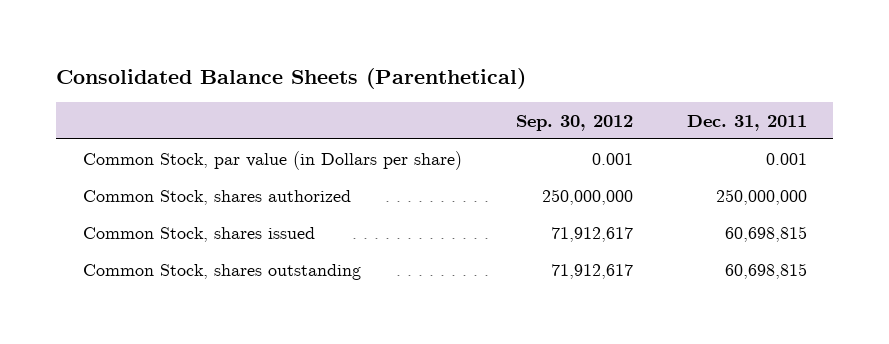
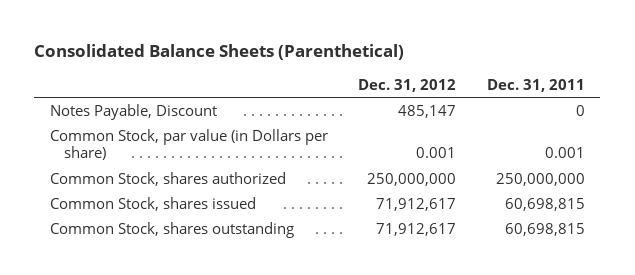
[515,114,633,131] Sep. 30, 2012 -> none
none -> [358,78,457,92] Dec. 31, 2012
none -> [49,103,217,120] Notes Payable, Discount

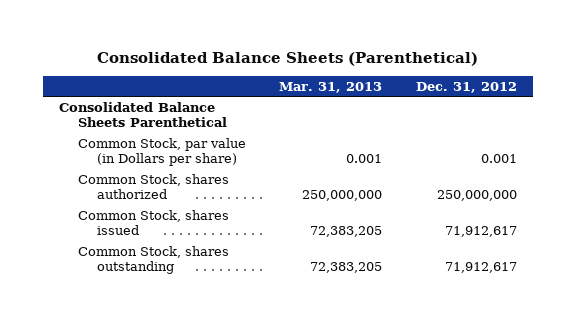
[486,78,585,92] Dec. 31, 2011 -> none
none -> [279,81,383,93] Mar. 31, 2013
[49,103,217,120] Notes Payable, Discount -> none
none -> [59,101,228,128] Consolidated Balance Sheets Parenthetical

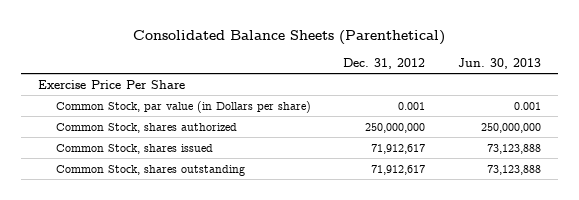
[279,81,383,93] Mar. 31, 2013 -> none
none -> [458,57,542,69] Jun. 30, 2013
[59,101,228,128] Consolidated Balance Sheets Parenthetical -> [37,79,185,89] Exercise Price Per Share

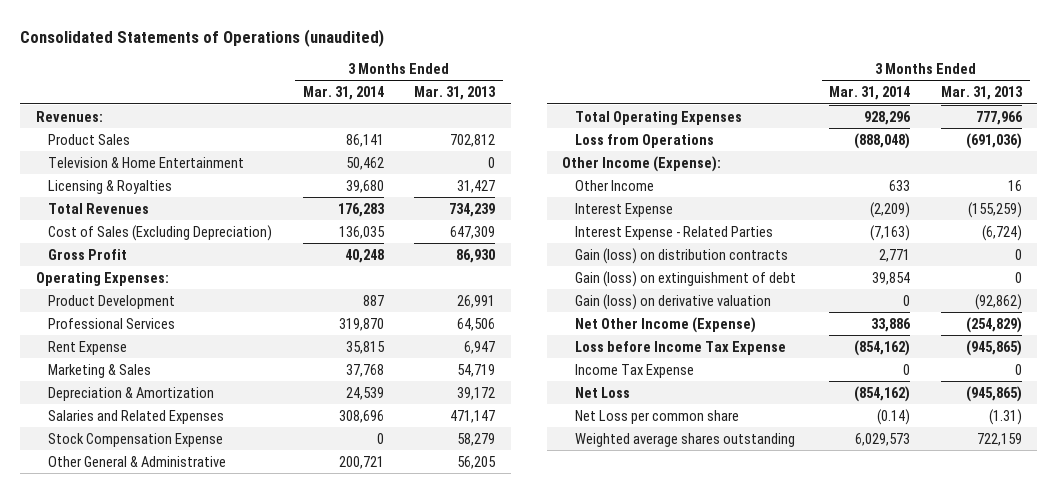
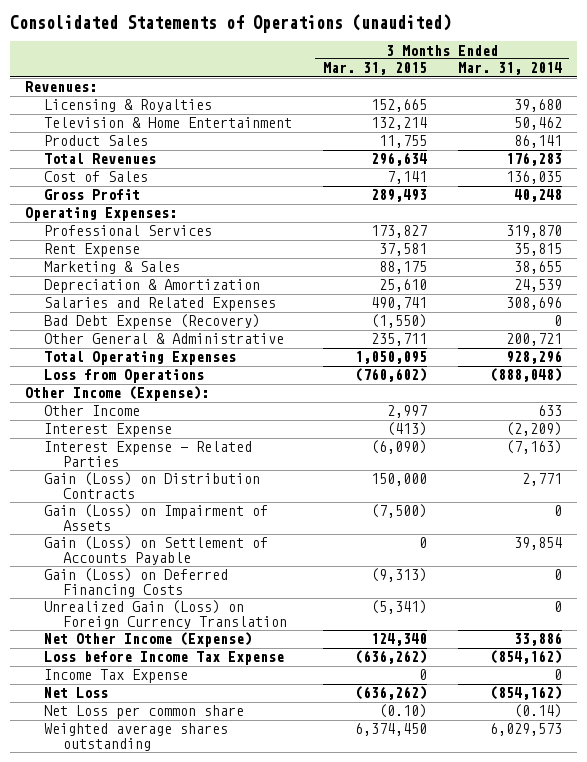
[414,86,497,101] Mar. 31, 2013 -> none
none -> [323,62,428,76] Mar. 31, 2015
[48,156,245,168] Television & Home Entertainment -> [44,117,293,129] Television & Home Entertainment
[48,133,131,145] Product Sales -> [44,135,149,147] Product Sales
[48,224,273,241] Cost of Sales (Excluding Depreciation) -> [44,171,149,183] Cost of Sales
[48,294,176,309] Product Development -> none
[345,363,384,377] 37,768 -> [513,261,562,275] 38,655
[48,432,224,447] Stock Compensation Expense -> none
none -> [44,314,261,330] Bad Debt Expense (Recovery)
[574,293,771,310] Gain (loss) on derivative valuation -> none
[574,247,788,264] Gain (loss) on distribution contracts -> [44,472,261,500] Gain (Loss) on Distribution Contracts
none -> [44,504,269,532] Gain (Loss) on Impairment of Assets
[574,270,796,287] Gain (loss) on extinguishment of debt -> [44,536,269,566] Gain (Loss) on Settlement of Accounts Payable
none -> [44,568,229,598] Gain (Loss) on Deferred Financing Costs
none -> [44,600,288,630] Unrealized Gain (Loss) on Foreign Currency Translation

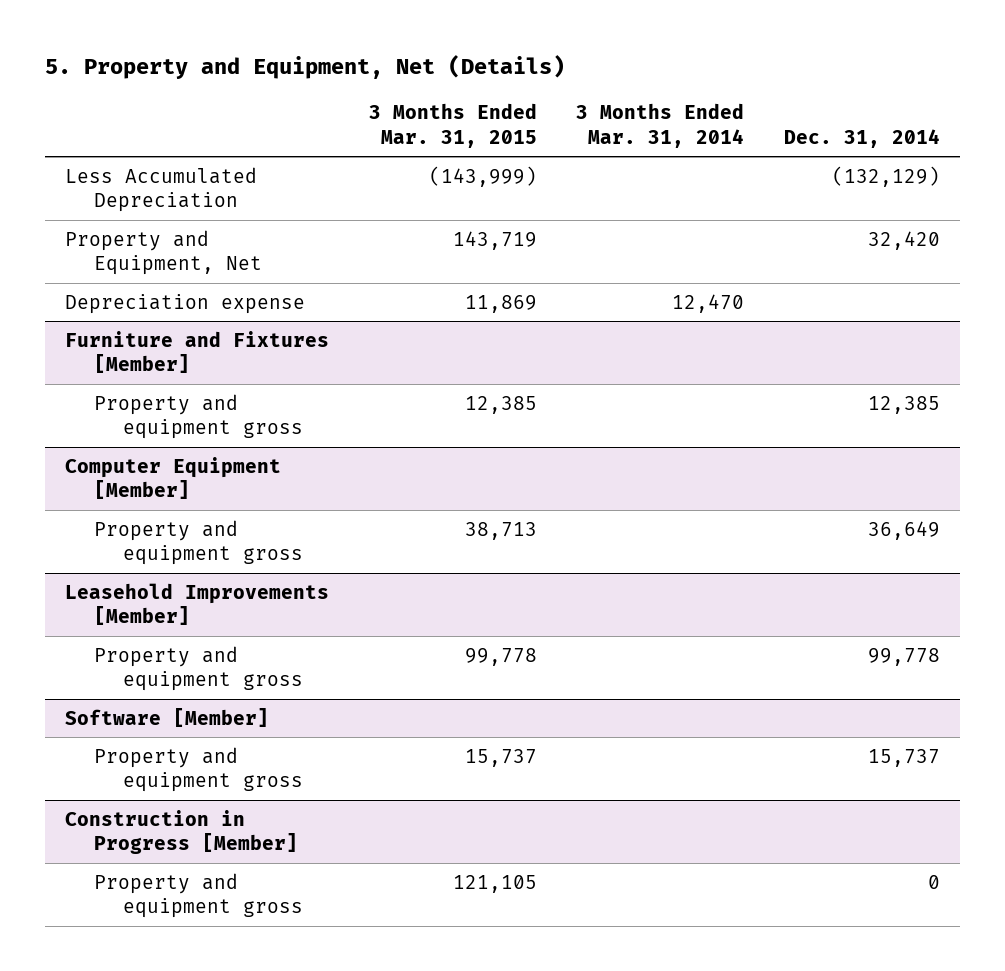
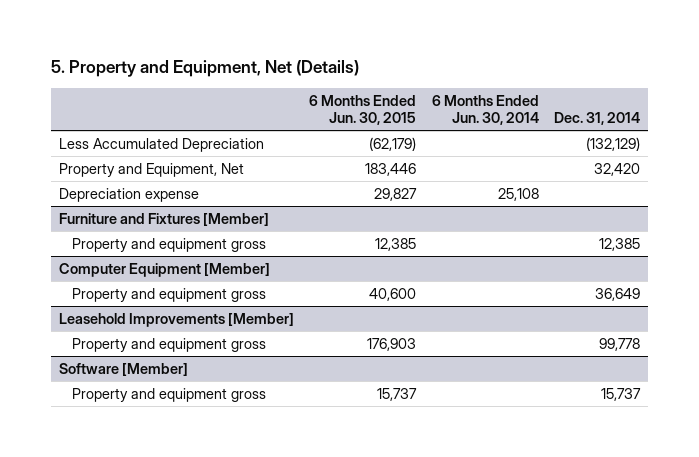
[368,103,537,148] 3 Months Ended Mar. 31, 2015 -> none
[576,103,745,148] 3 Months Ended Mar. 31, 2014 -> none
none -> [309,95,417,126] 6 Months Ended Jun. 30, 2015
none -> [431,95,539,126] 6 Months Ended Jun. 30, 2014
[64,809,298,855] Construction in Progress [Member] -> none
[93,872,303,919] Property and equipment gross -> none

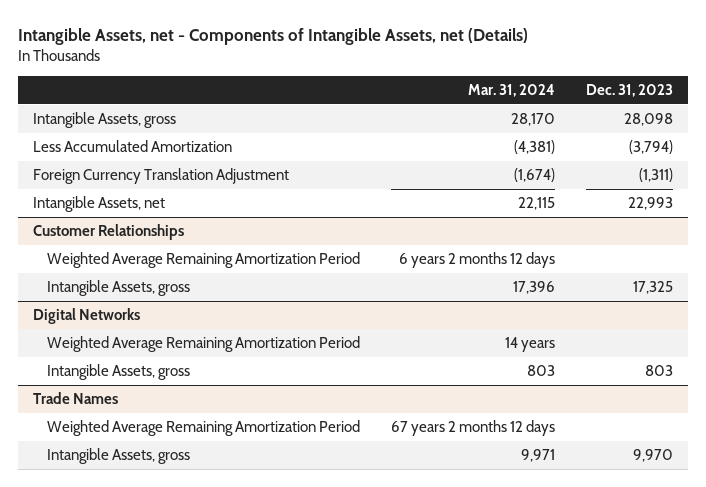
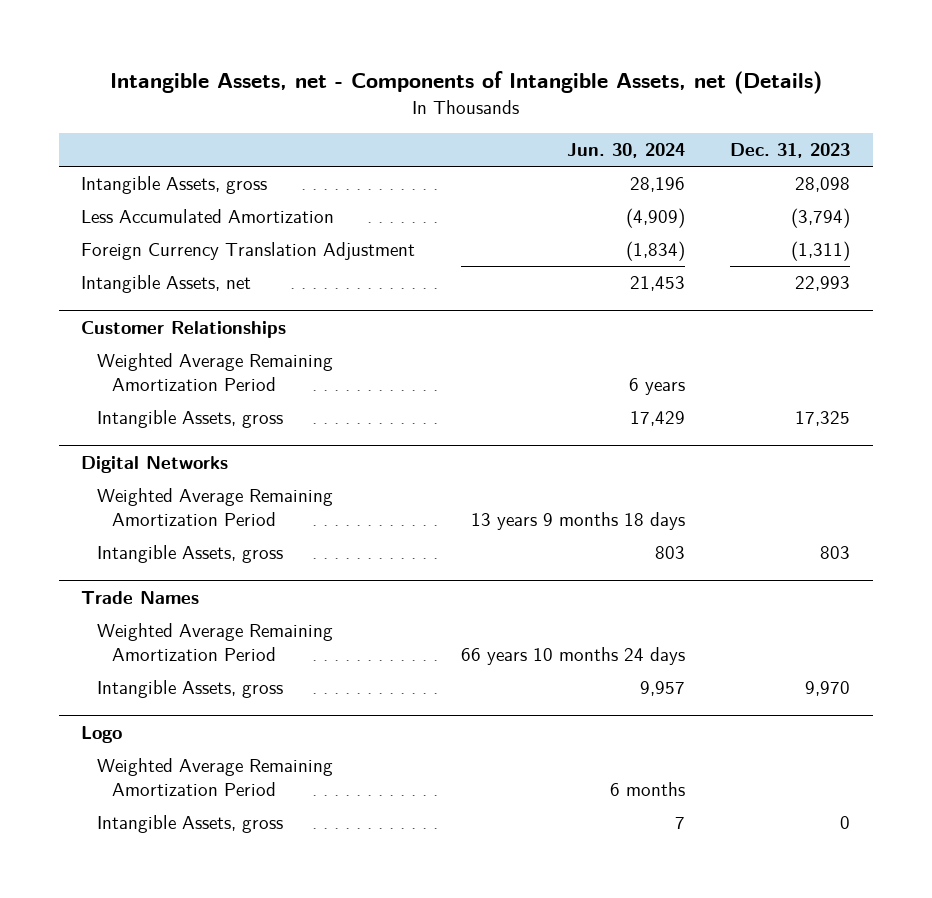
[467,84,555,98] Mar. 31, 2024 -> none
none -> [566,143,685,159] Jun. 30, 2024
none -> [81,726,123,744] Logo
none -> [96,758,333,796] Weighted Average Remaining Amortization Period
none -> [96,815,283,834] Intangible Assets, gross

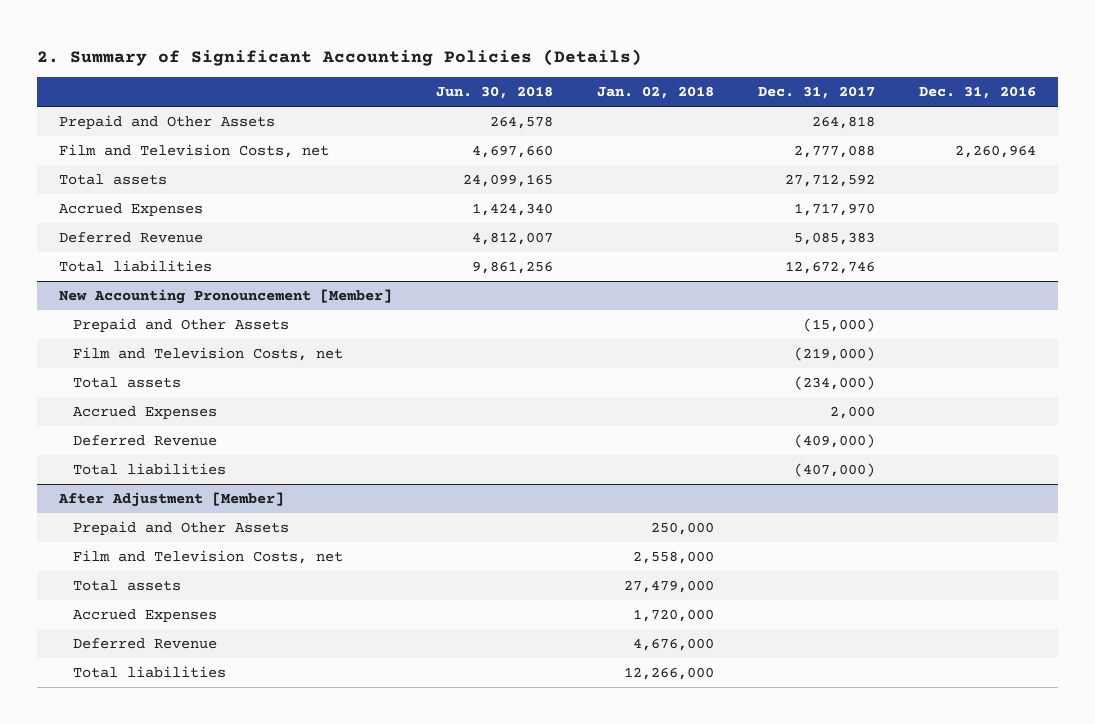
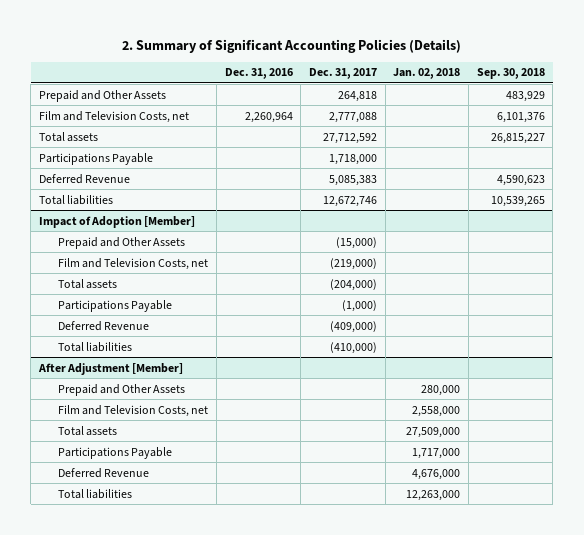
[436,86,554,100] Jun. 30, 2018 -> none
none -> [476,68,545,80] Sep. 30, 2018
[59,203,204,217] Accrued Expenses -> none
none -> [39,152,154,165] Participations Payable
[59,289,393,305] New Accounting Pronouncement [Member] -> [39,215,196,228] Impact of Adoption [Member]
[73,406,218,420] Accrued Expenses -> none
[793,376,875,391] (234,000) -> [329,278,377,291] (204,000)
none -> [58,299,173,312] Participations Payable
[793,463,875,478] (407,000) -> [329,341,377,354] (410,000)
[651,522,715,536] 250,000 -> [421,384,461,396] 280,000
[73,609,218,623] Accrued Expenses -> none
[624,580,715,594] 27,479,000 -> [406,426,461,438] 27,509,000
none -> [58,446,173,459] Participations Payable
[624,667,715,681] 12,266,000 -> [406,489,461,501] 12,263,000

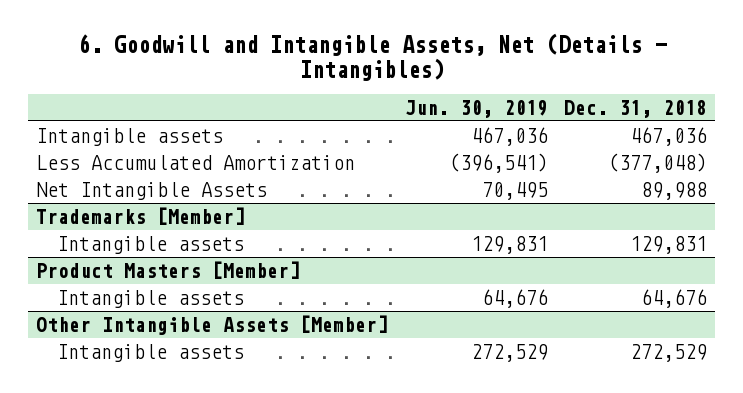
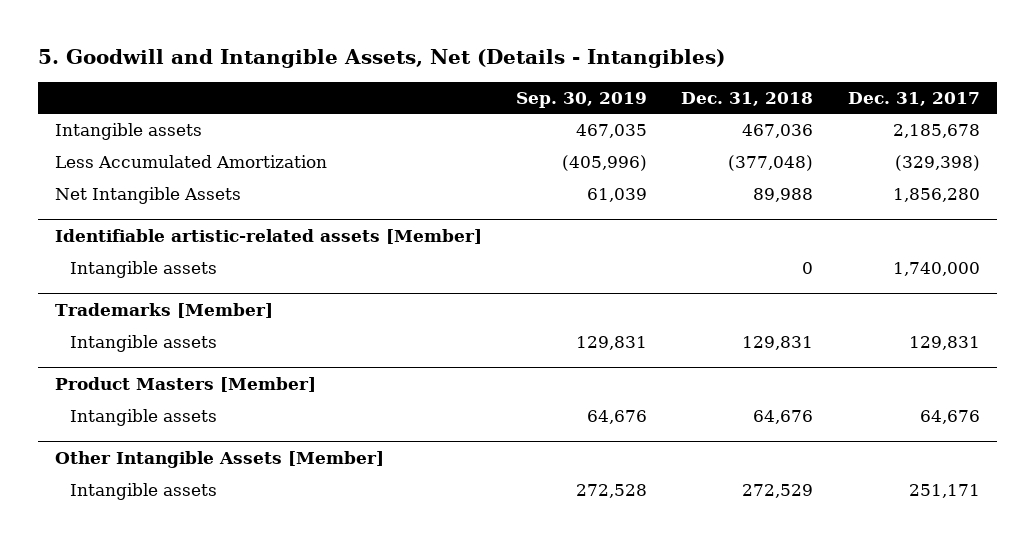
[77,32,667,81] 6. Goodwill and Intangible Assets, Net (Details - Intangibles) -> [37,49,725,69] 5. Goodwill and Intangible Assets, Net (Details - Intangibles)
[404,99,548,118] Jun. 30, 2019 -> none
none -> [516,91,648,108] Sep. 30, 2019
none -> [847,91,980,106] Dec. 31, 2017
none -> [54,229,482,245] Identifiable artistic-related assets [Member]
none -> [70,261,218,279] Intangible assets

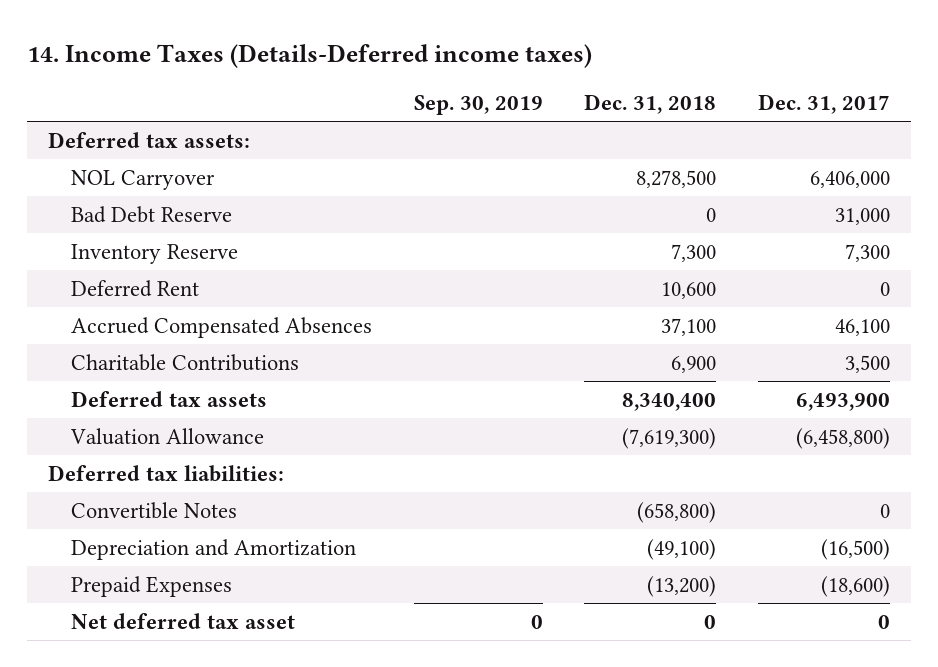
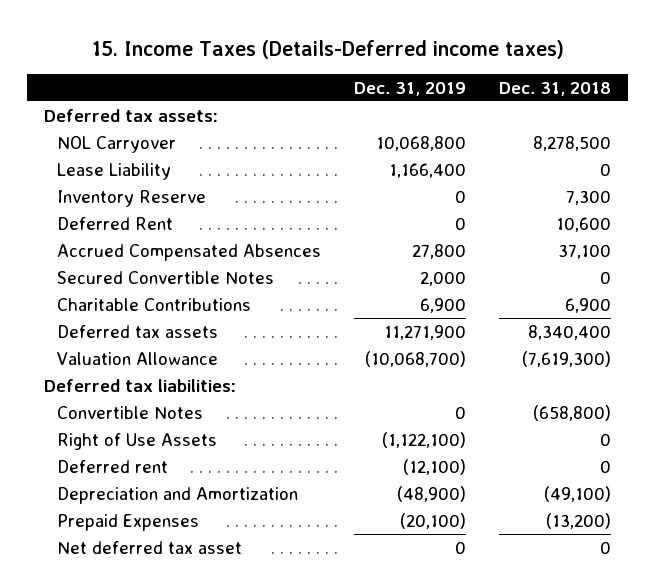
[27,43,593,68] 14. Income Taxes (Details-Deferred income taxes) -> [91,39,564,59] 15. Income Taxes (Details-Deferred income taxes)
[413,94,543,115] Sep. 30, 2019 -> none
[757,93,890,114] Dec. 31, 2017 -> none
none -> [354,81,467,96] Dec. 31, 2019
[71,205,233,223] Bad Debt Reserve -> none
none -> [57,162,172,180] Lease Liability
none -> [57,270,275,284] Secured Convertible Notes
none -> [57,432,218,450] Right of Use Assets
none -> [57,459,169,473] Deferred rent

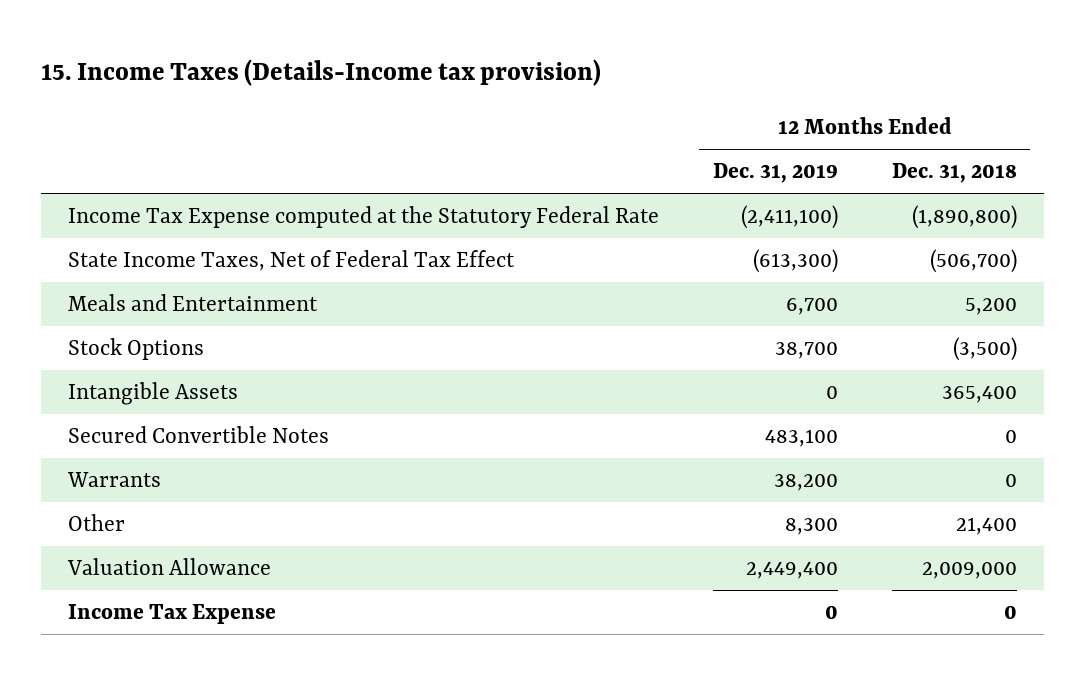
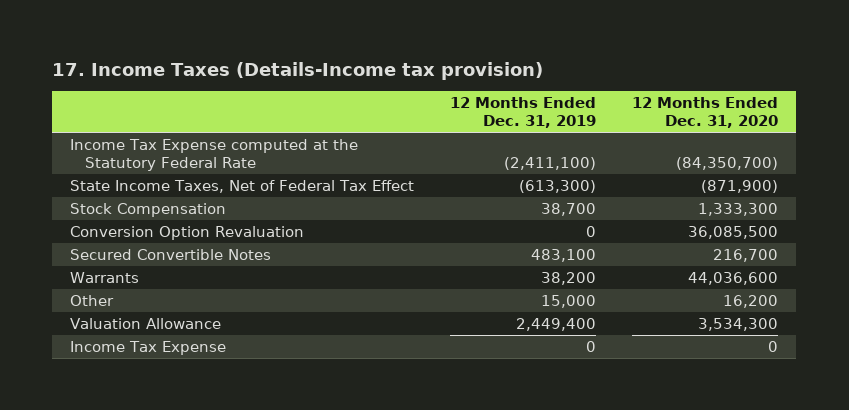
[41,59,602,87] 15. Income Taxes (Details-Income tax provision) -> [52,61,544,80] 17. Income Taxes (Details-Income tax provision)
[891,163,1017,184] Dec. 31, 2018 -> none
none -> [632,97,779,129] 12 Months Ended Dec. 31, 2020
[68,294,319,312] Meals and Entertainment -> none
[68,382,239,406] Intangible Assets -> none
[68,338,205,361] Stock Options -> [70,203,227,218] Stock Compensation
none -> [70,226,305,241] Conversion Option Revaluation
[784,518,838,536] 8,300 -> [541,295,597,309] 15,000

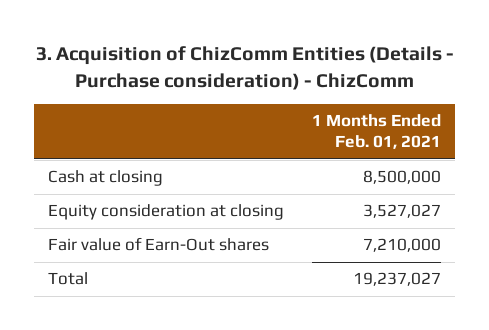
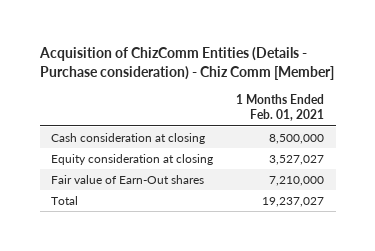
[35,46,454,90] 3. Acquisition of ChizComm Entities (Details - Purchase consideration) - ChizComm -> [38,47,334,80] Acquisition of ChizComm Entities (Details - Purchase consideration) - Chiz Comm [Member]
[48,170,164,187] Cash at closing -> [51,133,206,145] Cash consideration at closing

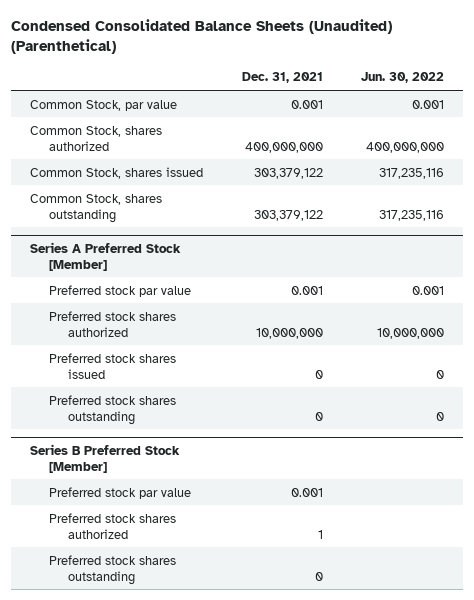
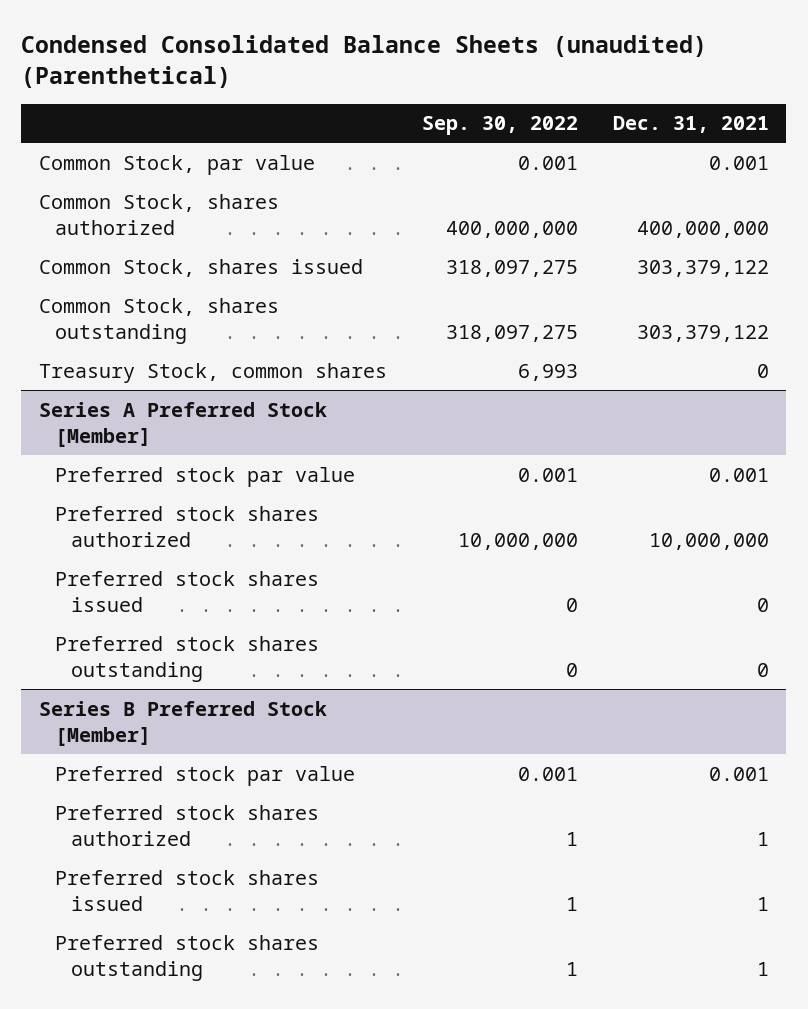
[11,18,393,54] Condensed Consolidated Balance Sheets (Unaudited) (Parenthetical) -> [21,34,708,88] Condensed Consolidated Balance Sheets (unaudited) (Parenthetical)
[360,72,444,84] Jun. 30, 2022 -> none
none -> [421,116,578,136] Sep. 30, 2022
none -> [38,362,387,383] Treasury Stock, common shares
none -> [54,869,319,911] Preferred stock shares issued
[314,571,323,581] 0 -> [756,961,769,976] 1

